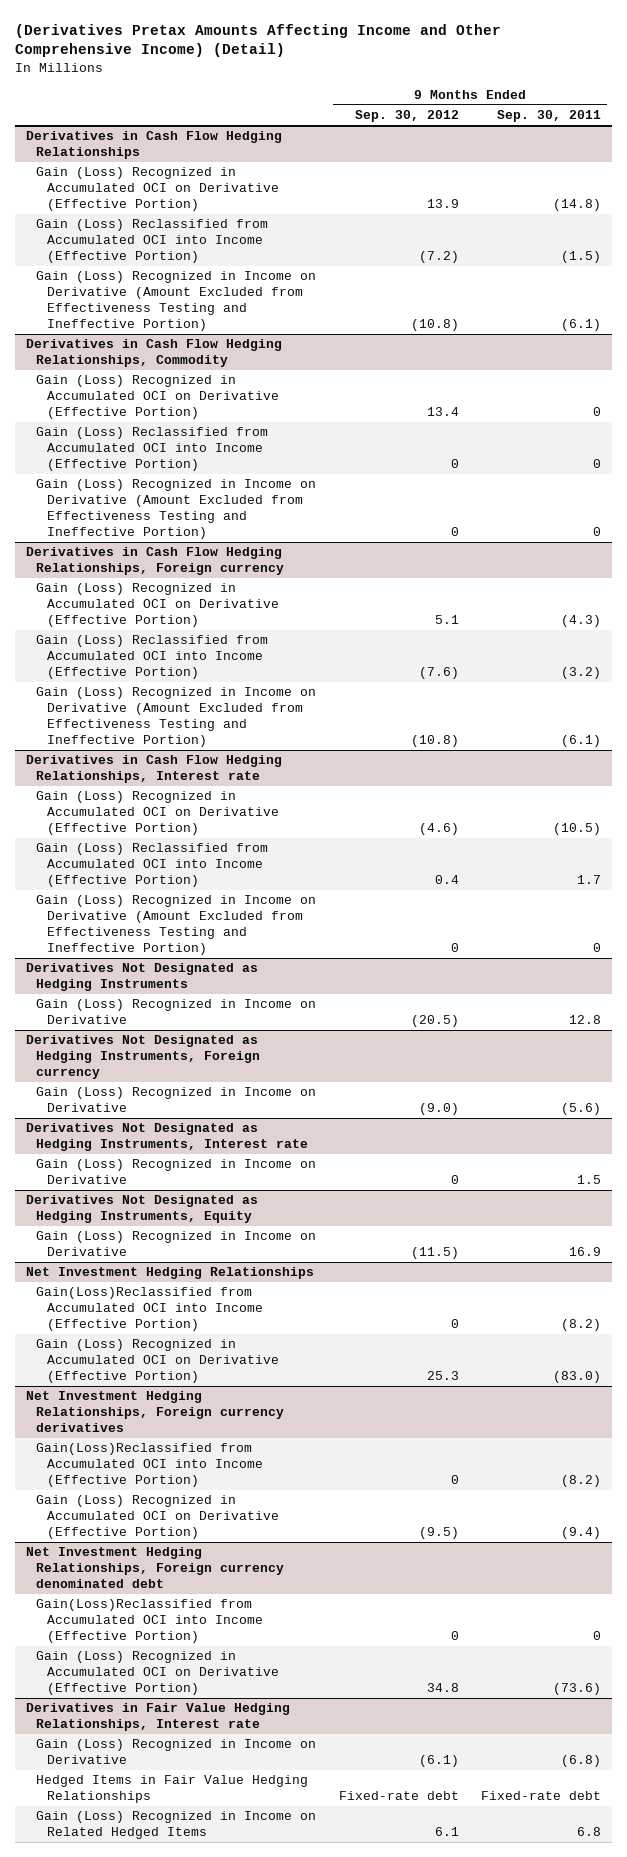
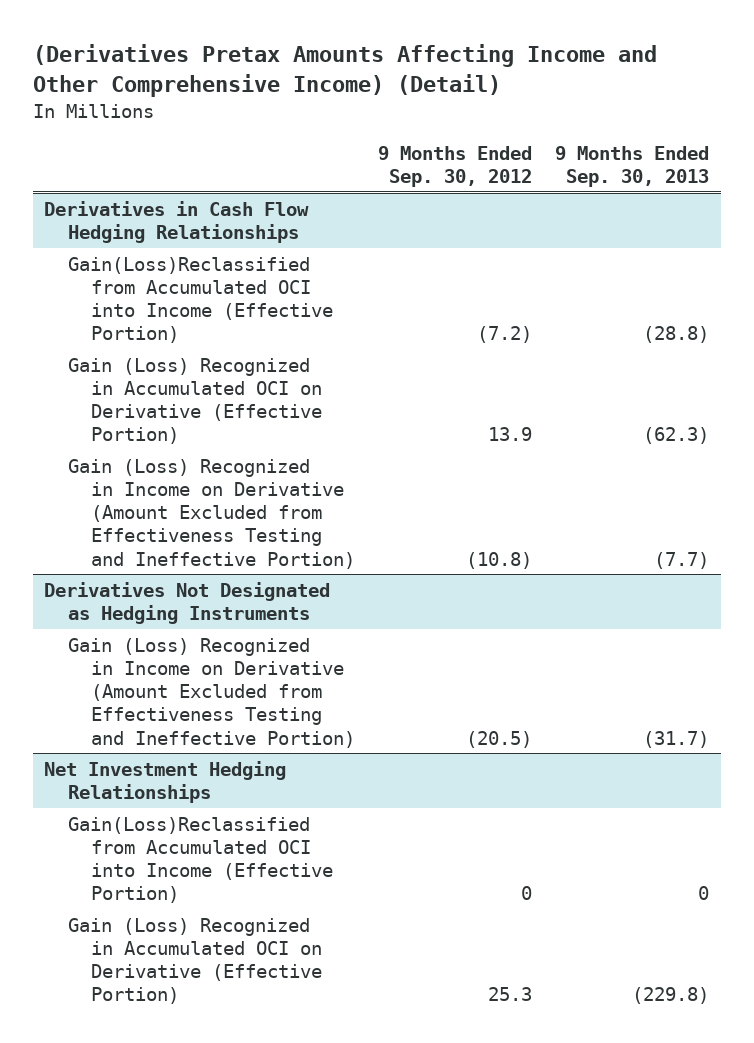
[497,110,602,123] Sep. 30, 2011 -> none
none -> [555,145,710,187] 9 Months Ended Sep. 30, 2013
none -> [67,256,333,344] Gain(Loss)Reclassified from Accumulated OCI into Income (Effective Portion)
[36,219,269,263] Gain (Loss) Reclassified from Accumulated OCI into Income (Effective Portion) -> none
[26,339,283,368] Derivatives in Cash Flow Hedging Relationships, Commodity -> none
[36,375,279,419] Gain (Loss) Recognized in Accumulated OCI on Derivative (Effective Portion) -> none
[36,427,269,471] Gain (Loss) Reclassified from Accumulated OCI into Income (Effective Portion) -> none
[36,479,317,539] Gain (Loss) Recognized in Income on Derivative (Amount Excluded from Effectiveness Testing and Ineffective Portion) -> none
[26,547,285,576] Derivatives in Cash Flow Hedging Relationships, Foreign currency -> none
[36,583,279,627] Gain (Loss) Recognized in Accumulated OCI on Derivative (Effective Portion) -> none
[36,635,269,679] Gain (Loss) Reclassified from Accumulated OCI into Income (Effective Portion) -> none
[36,687,317,747] Gain (Loss) Recognized in Income on Derivative (Amount Excluded from Effectiveness Testing and Ineffective Portion) -> none
[26,755,283,784] Derivatives in Cash Flow Hedging Relationships, Interest rate -> none
[36,791,279,835] Gain (Loss) Recognized in Accumulated OCI on Derivative (Effective Portion) -> none
[36,843,269,887] Gain (Loss) Reclassified from Accumulated OCI into Income (Effective Portion) -> none
[36,895,317,955] Gain (Loss) Recognized in Income on Derivative (Amount Excluded from Effectiveness Testing and Ineffective Portion) -> none
[36,999,317,1025] Gain (Loss) Recognized in Income on Derivative -> none
[26,1035,261,1079] Derivatives Not Designated as Hedging Instruments, Foreign currency -> none
[36,1087,317,1113] Gain (Loss) Recognized in Income on Derivative -> none
[26,1123,309,1152] Derivatives Not Designated as Hedging Instruments, Interest rate -> none
[36,1159,317,1185] Gain (Loss) Recognized in Income on Derivative -> none
[26,1195,259,1224] Derivatives Not Designated as Hedging Instruments, Equity -> none
[36,1231,317,1257] Gain (Loss) Recognized in Income on Derivative -> none
none -> [67,637,355,748] Gain (Loss) Recognized in Income on Derivative (Amount Excluded from Effectiveness Testing and Ineffective Portion)
[26,1391,285,1432] Net Investment Hedging Relationships, Foreign currency derivatives -> none
[36,1443,263,1487] Gain(Loss)Reclassified from Accumulated OCI into Income (Effective Portion) -> none
[36,1495,279,1539] Gain (Loss) Recognized in Accumulated OCI on Derivative (Effective Portion) -> none
[26,1547,285,1588] Net Investment Hedging Relationships, Foreign currency denominated debt -> none
[36,1599,263,1643] Gain(Loss)Reclassified from Accumulated OCI into Income (Effective Portion) -> none
[36,1651,279,1695] Gain (Loss) Recognized in Accumulated OCI on Derivative (Effective Portion) -> none
[26,1703,291,1732] Derivatives in Fair Value Hedging Relationships, Interest rate -> none
[36,1739,317,1765] Gain (Loss) Recognized in Income on Derivative -> none
[36,1775,309,1804] Hedged Items in Fair Value Hedging Relationships -> none
[36,1811,317,1840] Gain (Loss) Recognized in Income on Related Hedged Items -> none

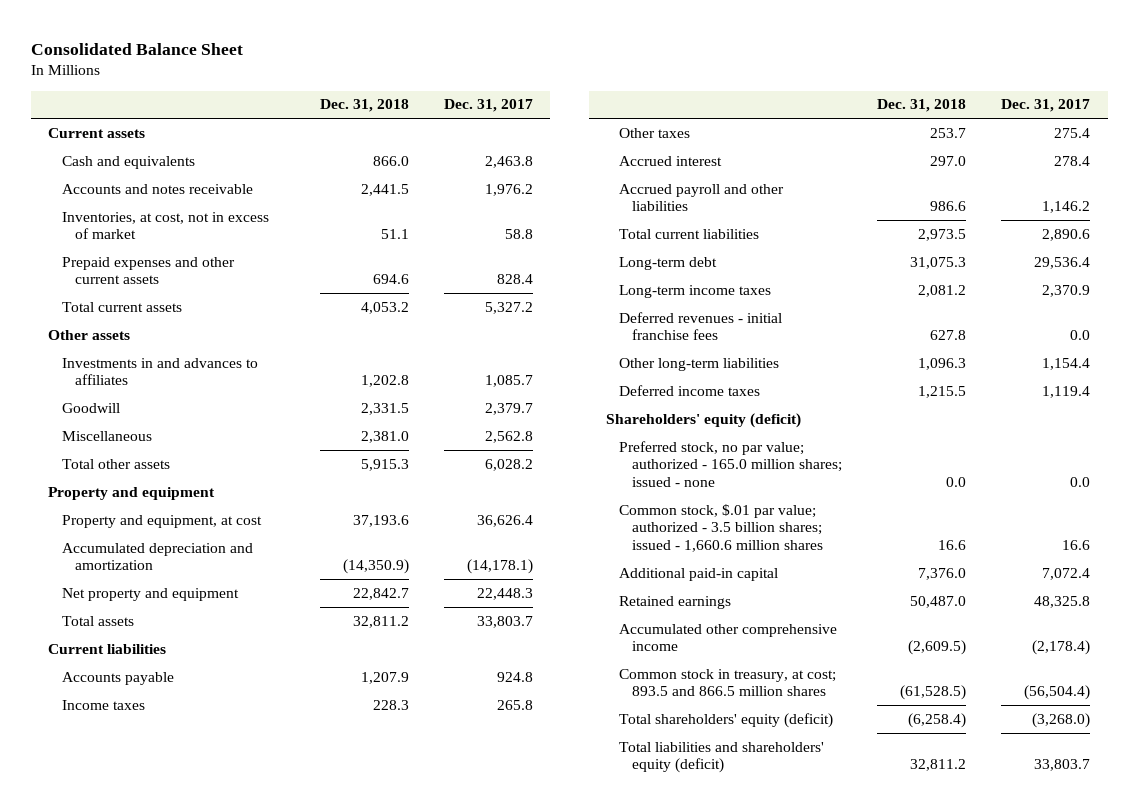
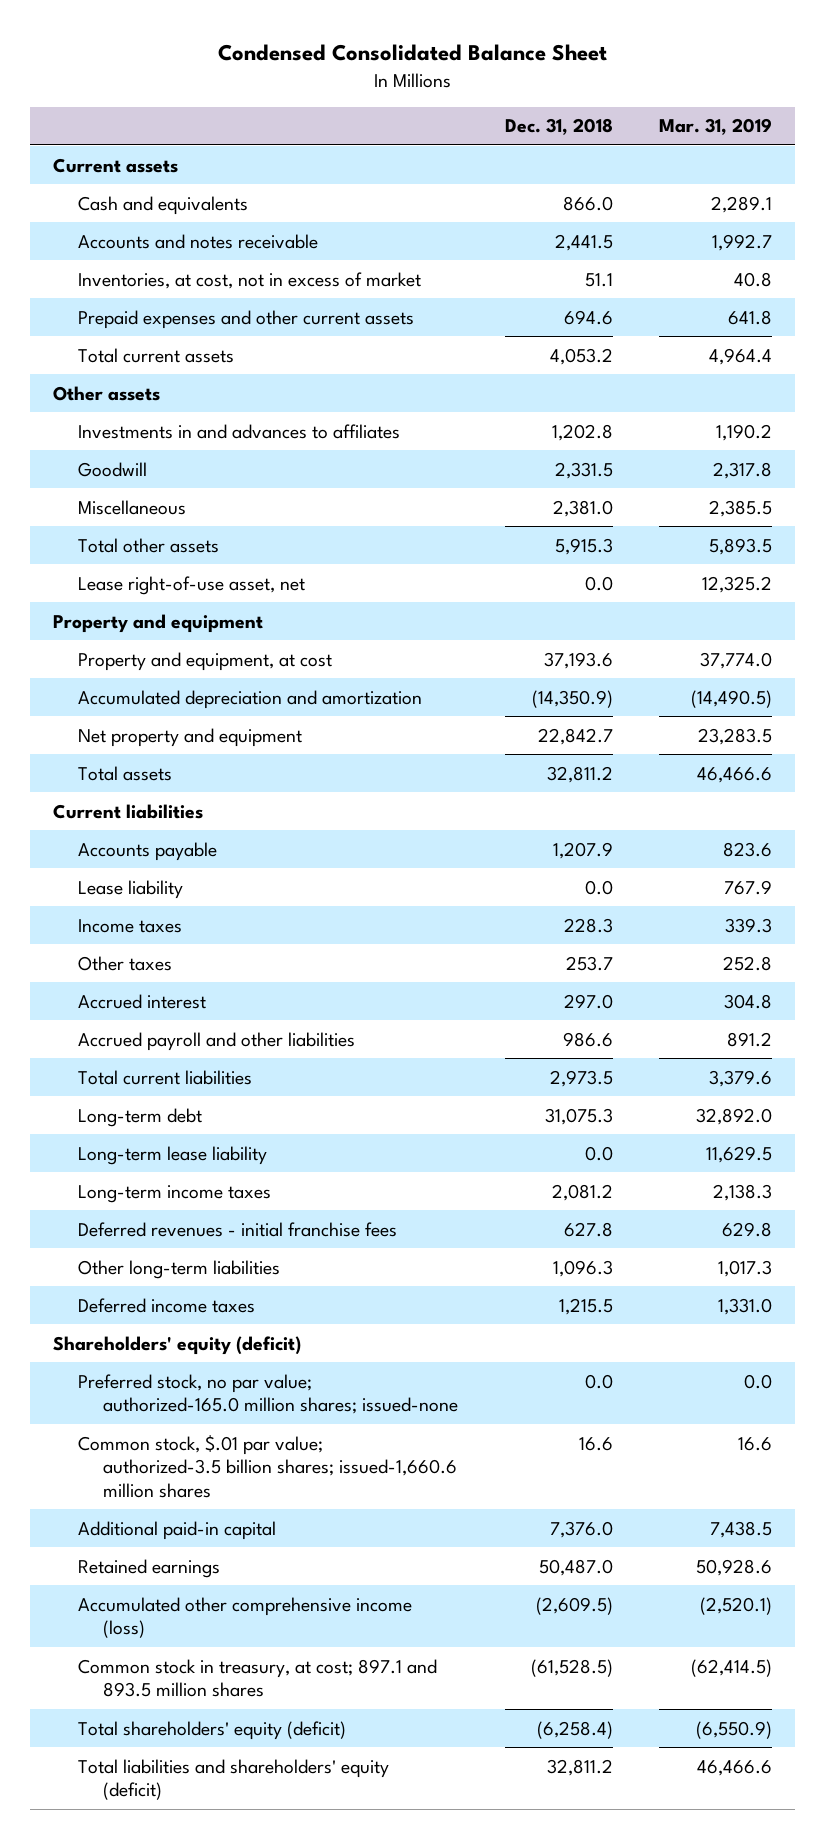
[30,42,243,55] Consolidated Balance Sheet -> [217,44,607,62] Condensed Consolidated Balance Sheet
[443,99,533,113] Dec. 31, 2017 -> none
none -> [659,118,773,136] Mar. 31, 2019
none -> [77,575,305,595] Lease right-of-use asset, net
none -> [77,879,183,899] Lease liability
none -> [77,1145,267,1165] Long-term lease liability
[619,440,843,488] Preferred stock, no par value; authorized - 165.0 million shares; issued - none -> [77,1373,458,1415] Preferred stock, no par value; authorized-165.0 million shares; issued-none
[619,503,824,553] Common stock, $.01 par value; authorized - 3.5 billion shares; issued - 1,660.6 million shares -> [77,1434,457,1498] Common stock, $.01 par value; authorized-3.5 billion shares; issued-1,660.6 million shares
[619,623,838,652] Accumulated other comprehensive income -> [77,1596,412,1639] Accumulated other comprehensive income (loss)
[619,668,837,697] Common stock in treasury, at cost; 893.5 and 866.5 million shares -> [77,1658,437,1698] Common stock in treasury, at cost; 897.1 and 893.5 million shares

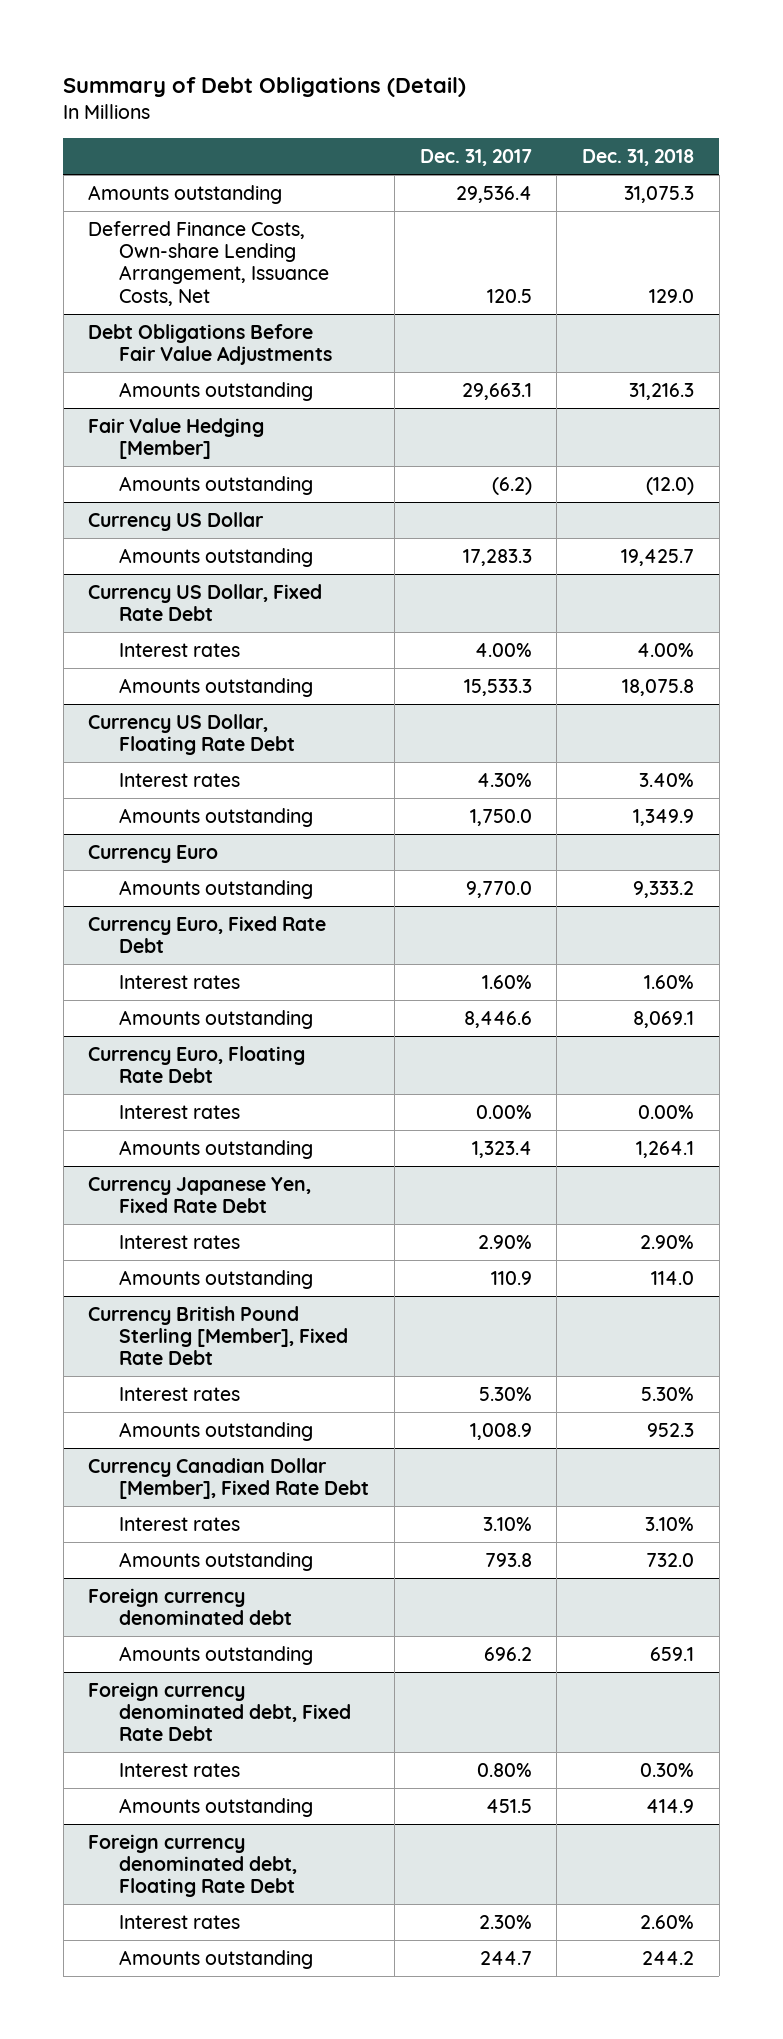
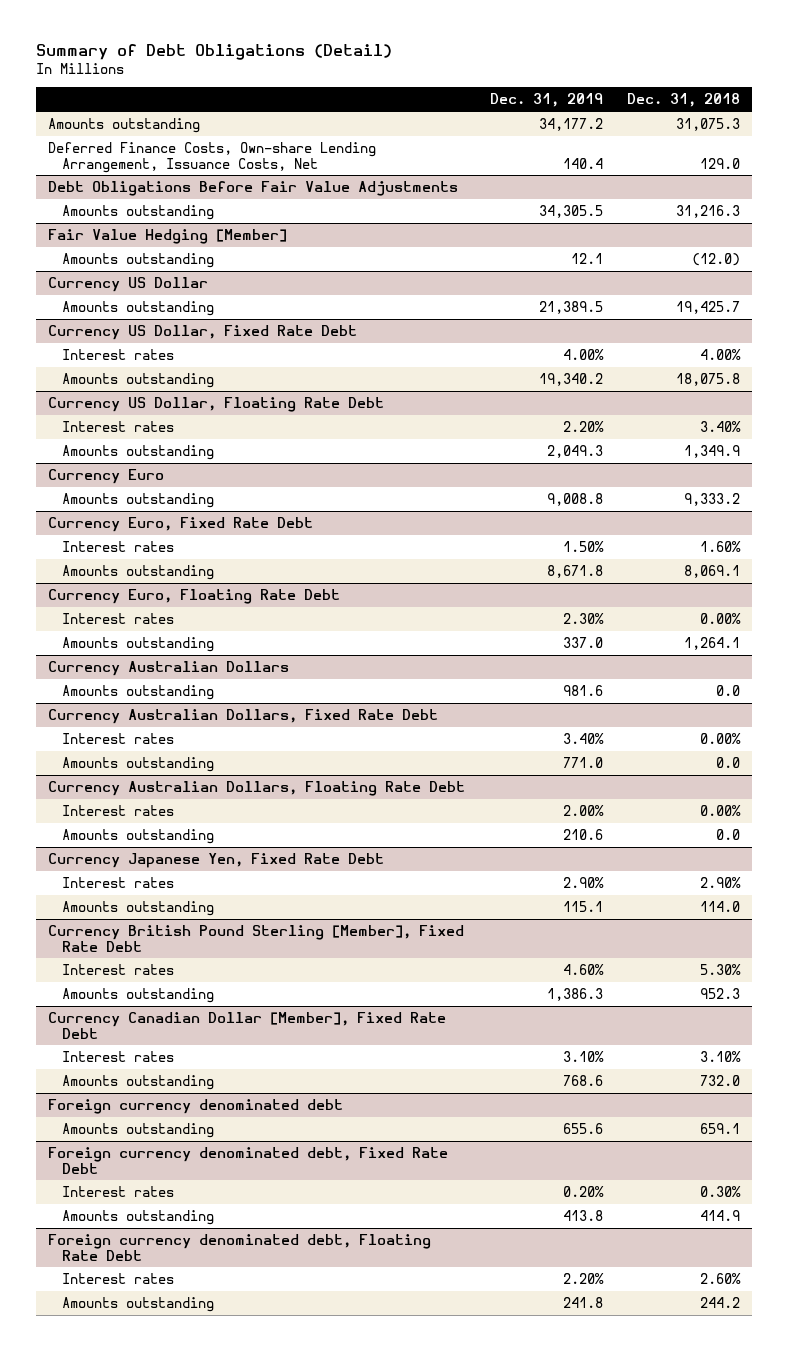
[419,149,532,167] Dec. 31, 2017 -> none
none -> [489,93,603,108] Dec. 31, 2019
none -> [48,660,290,676] Currency Australian Dollars
none -> [62,684,215,700] Amounts outstanding
none -> [48,708,439,724] Currency Australian Dollars, Fixed Rate Debt
none -> [62,732,175,744] Interest rates
none -> [62,756,215,772] Amounts outstanding
none -> [48,780,466,796] Currency Australian Dollars, Floating Rate Debt
none -> [62,804,175,816] Interest rates
none -> [62,828,215,844] Amounts outstanding

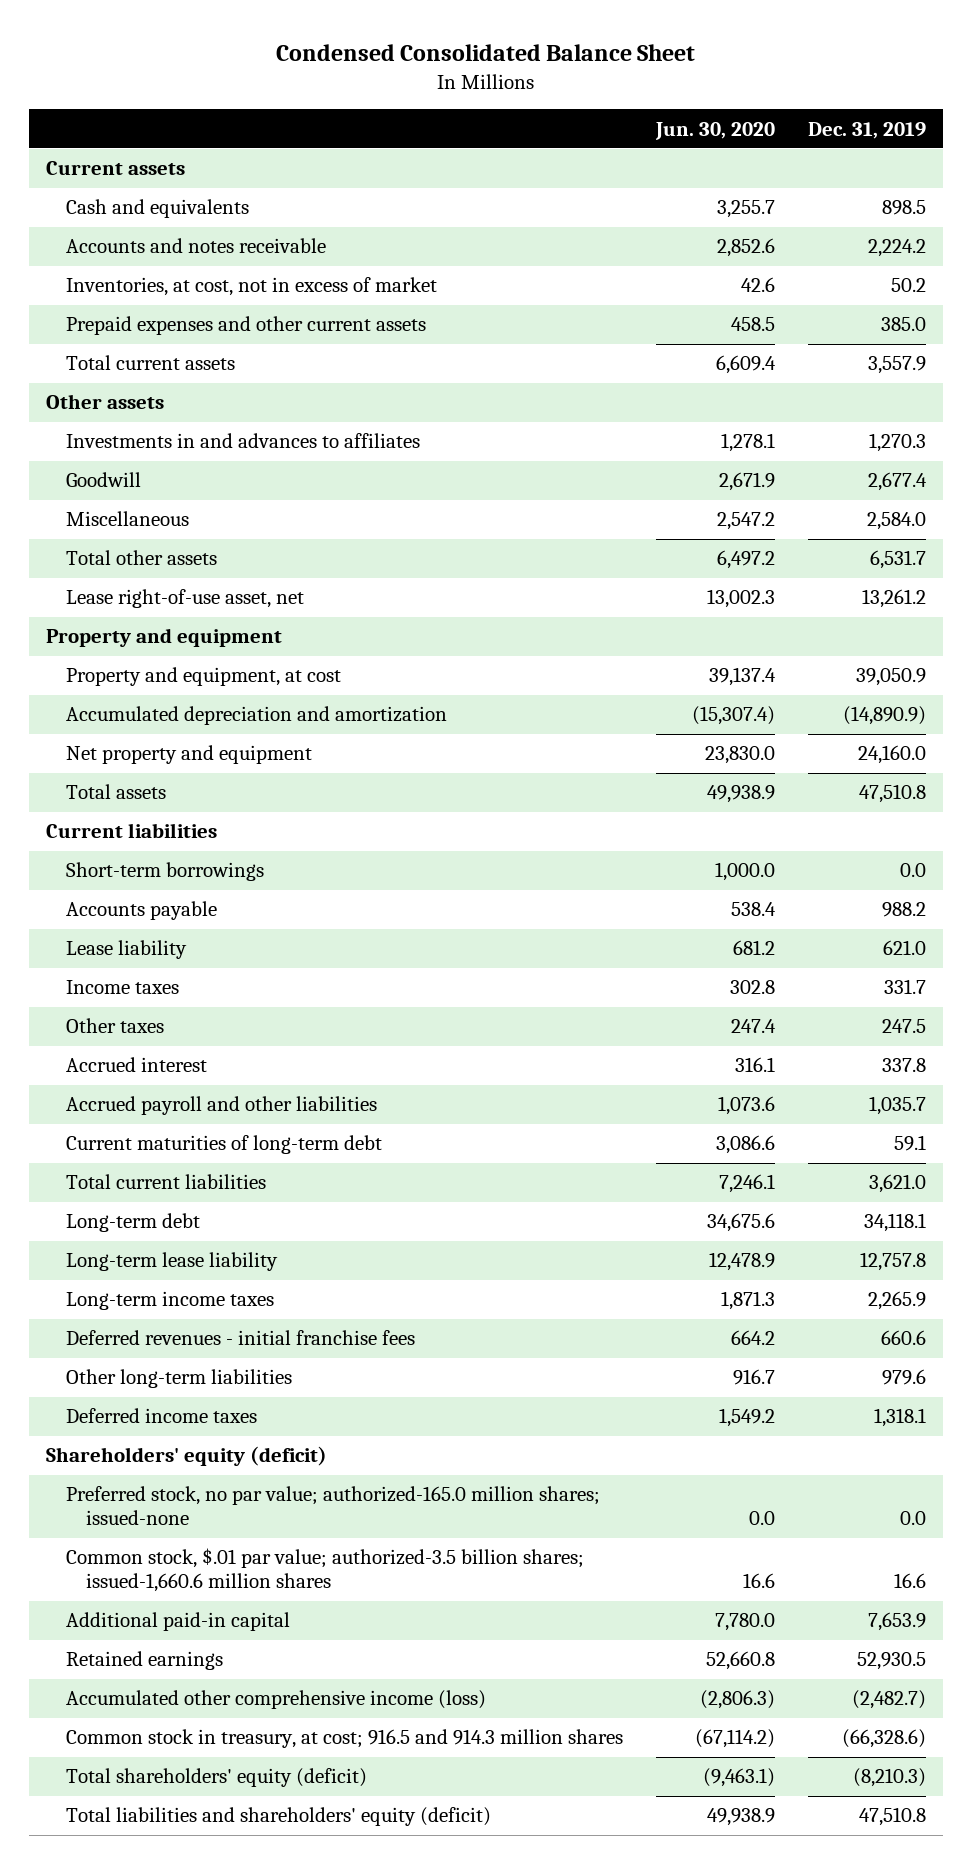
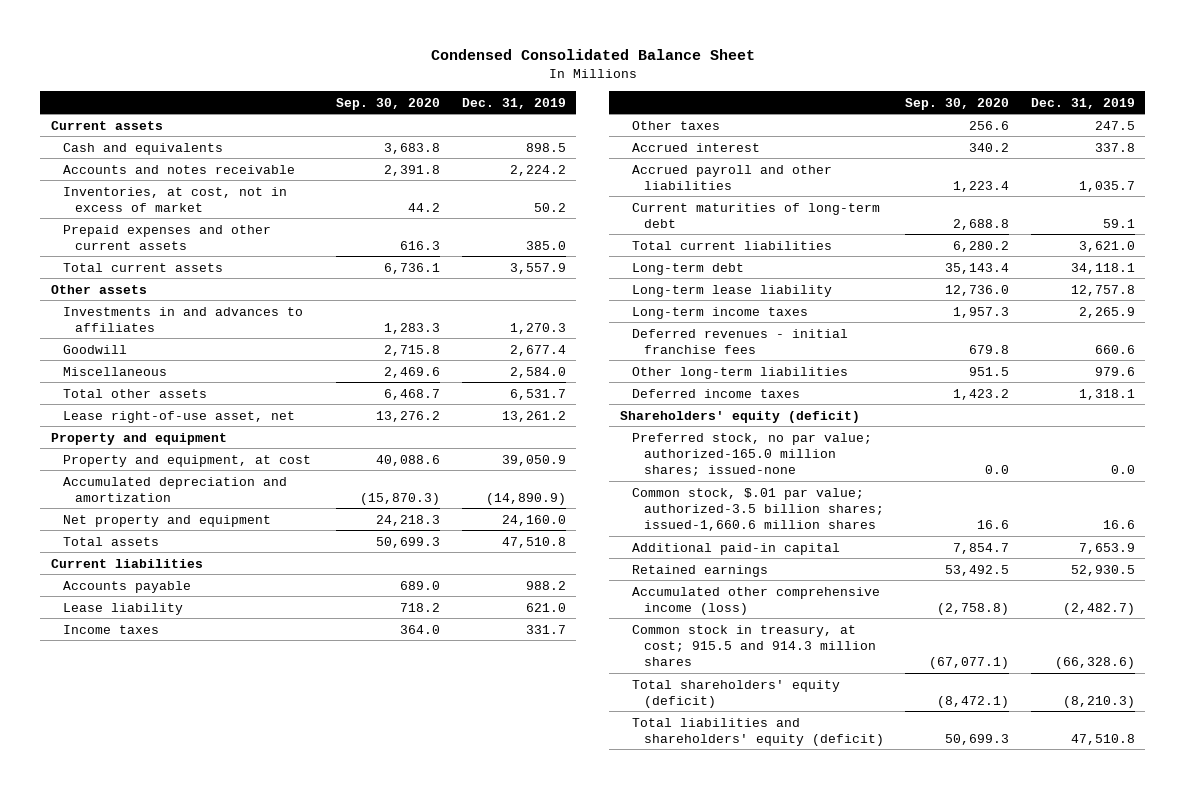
[655,121,776,140] Jun. 30, 2020 -> none
none -> [336,97,441,110] Sep. 30, 2020
[65,862,264,882] Short-term borrowings -> none
[65,1729,623,1749] Common stock in treasury, at cost; 916.5 and 914.3 million shares -> [631,624,876,666] Common stock in treasury, at cost; 915.5 and 914.3 million shares

